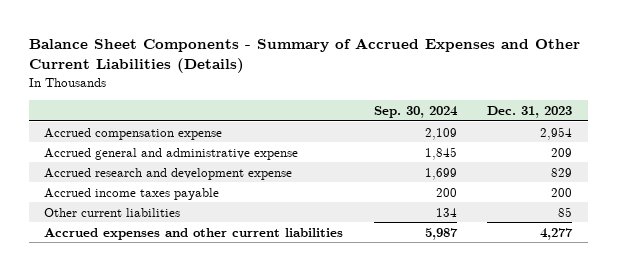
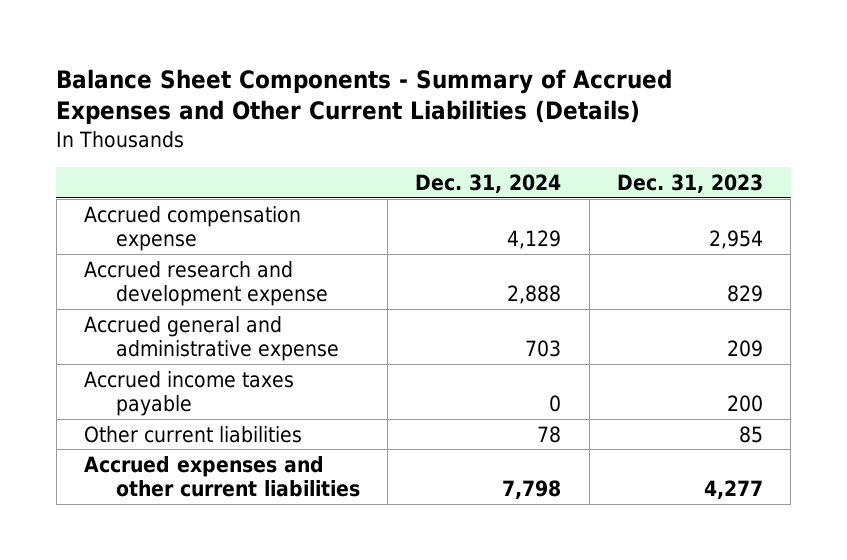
[373,105,458,118] Sep. 30, 2024 -> none
none -> [415,173,562,193] Dec. 31, 2024
[44,147,299,160] Accrued general and administrative expense -> [83,315,340,362] Accrued general and administrative expense

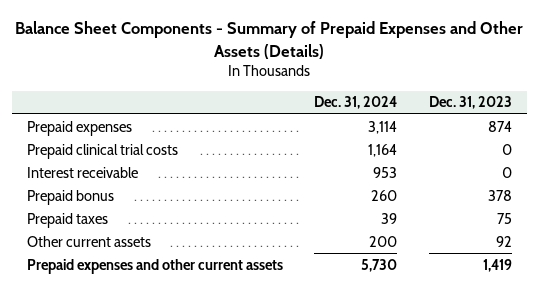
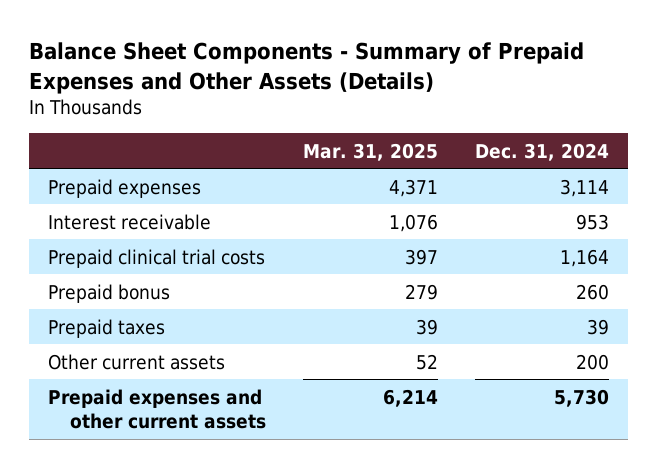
[428,96,512,110] Dec. 31, 2023 -> none
none -> [302,142,438,161] Mar. 31, 2025
[27,143,179,159] Prepaid clinical trial costs -> [48,248,266,268] Prepaid clinical trial costs

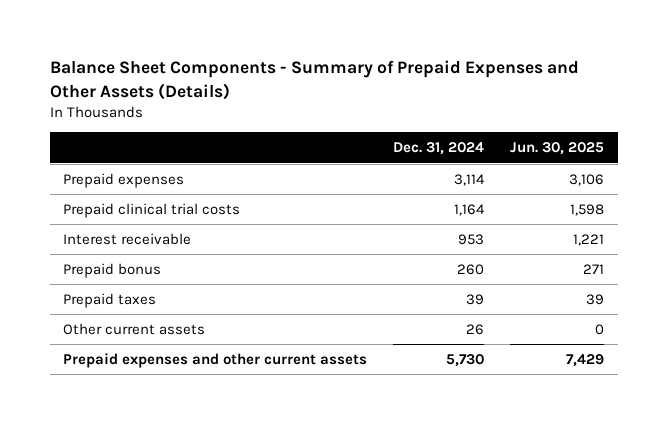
[302,142,438,161] Mar. 31, 2025 -> none
none -> [510,142,605,156] Jun. 30, 2025
[48,213,212,230] Interest receivable -> [62,232,191,245] Interest receivable
[576,353,610,370] 200 -> [466,323,485,335] 26

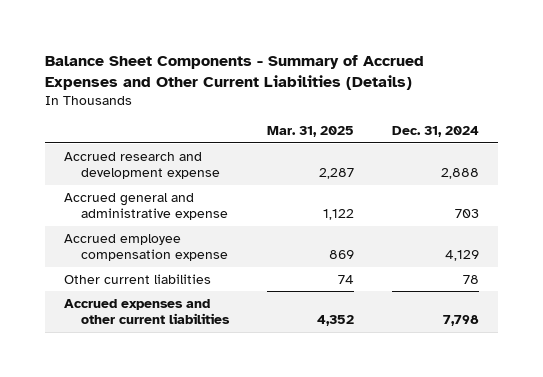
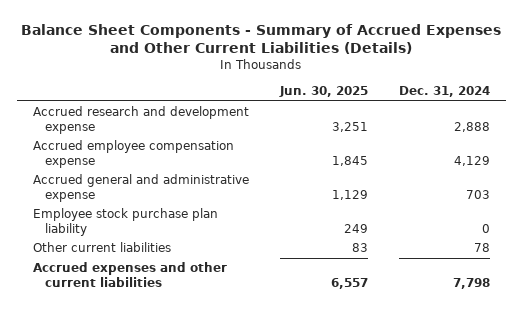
[266,126,354,138] Mar. 31, 2025 -> none
none -> [278,86,368,98] Jun. 30, 2025
[63,192,228,221] Accrued general and administrative expense -> [32,174,249,202] Accrued general and administrative expense
none -> [32,208,218,236] Employee stock purchase plan liability

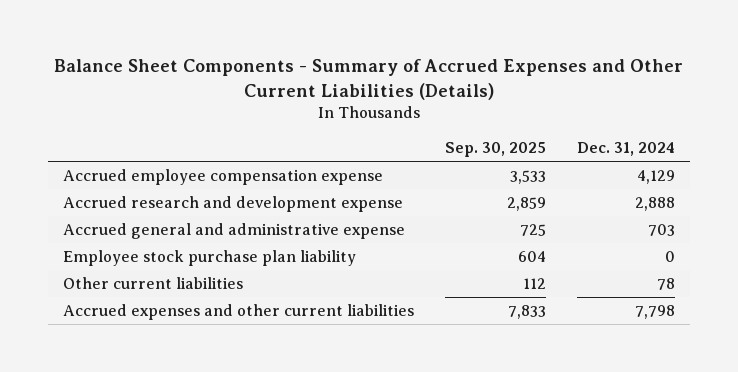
[278,86,368,98] Jun. 30, 2025 -> none
none -> [445,141,547,157] Sep. 30, 2025
[32,106,249,134] Accrued research and development expense -> [63,196,404,213] Accrued research and development expense

